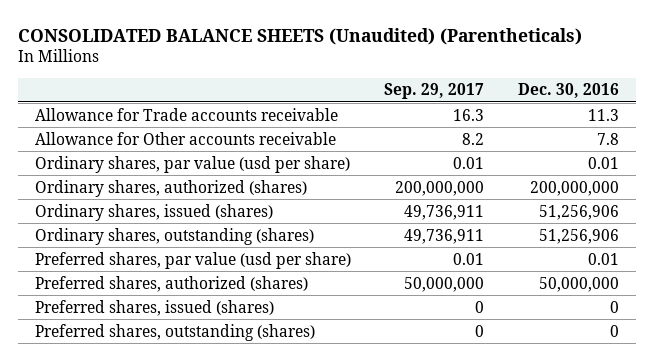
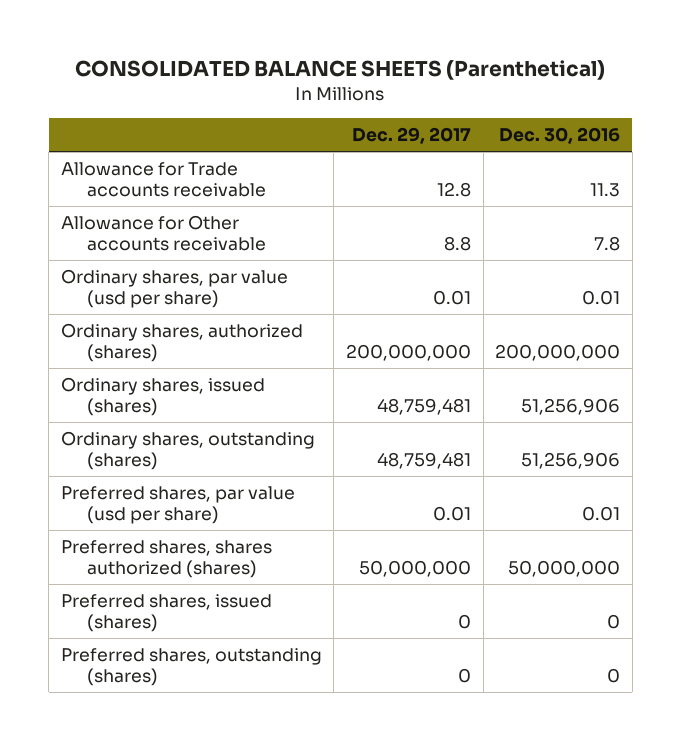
[17,27,582,45] CONSOLIDATED BALANCE SHEETS (Unaudited) (Parentheticals) -> [75,60,606,81] CONSOLIDATED BALANCE SHEETS (Parenthetical)
[384,83,485,100] Sep. 29, 2017 -> none
none -> [351,126,471,144] Dec. 29, 2017
[34,275,308,292] Preferred shares, authorized (shares) -> [60,540,272,578] Preferred shares, shares authorized (shares)

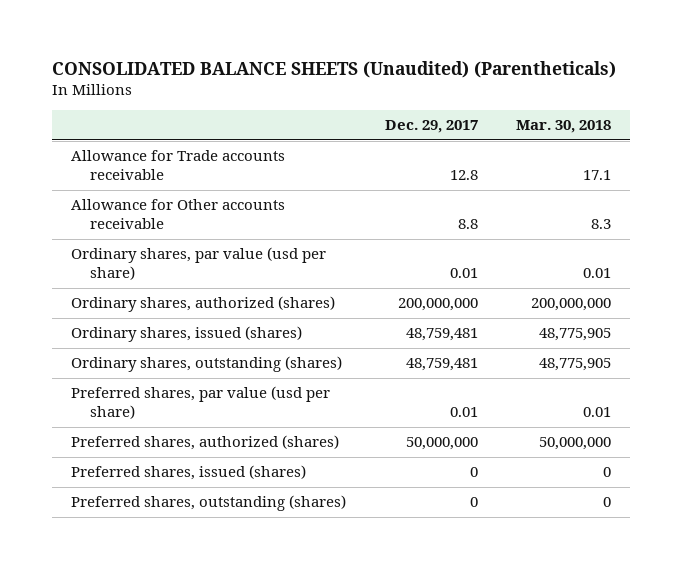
[75,60,606,81] CONSOLIDATED BALANCE SHEETS (Parenthetical) -> [51,60,616,78] CONSOLIDATED BALANCE SHEETS (Unaudited) (Parentheticals)
[499,126,621,144] Dec. 30, 2016 -> none
none -> [516,120,612,134] Mar. 30, 2018
[60,540,272,578] Preferred shares, shares authorized (shares) -> [70,435,339,451] Preferred shares, authorized (shares)

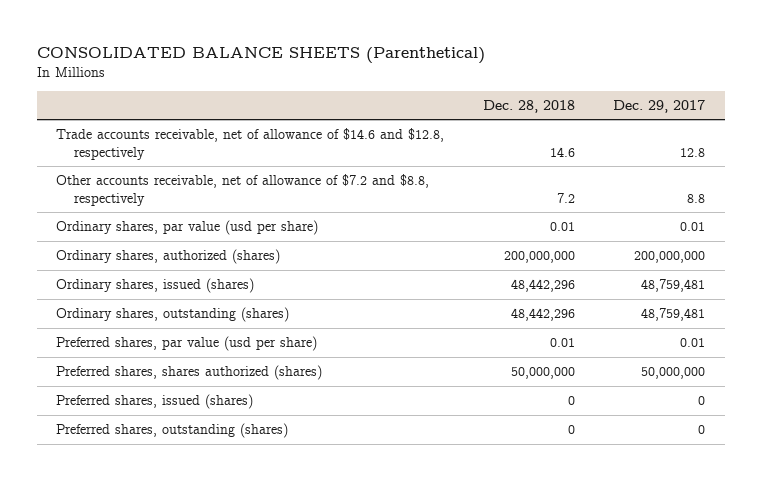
[51,60,616,78] CONSOLIDATED BALANCE SHEETS (Unaudited) (Parentheticals) -> [37,47,486,65] CONSOLIDATED BALANCE SHEETS (Parenthetical)
[516,120,612,134] Mar. 30, 2018 -> none
none -> [482,99,575,113] Dec. 28, 2018
[70,199,285,230] Allowance for Other accounts receivable -> none
[70,150,285,181] Allowance for Trade accounts receivable -> [56,128,445,160] Trade accounts receivable, net of allowance of $14.6 and $12.8, respectively
none -> [56,174,430,206] Other accounts receivable, net of allowance of $7.2 and $8.8, respectively
[70,435,339,451] Preferred shares, authorized (shares) -> [56,365,323,381] Preferred shares, shares authorized (shares)

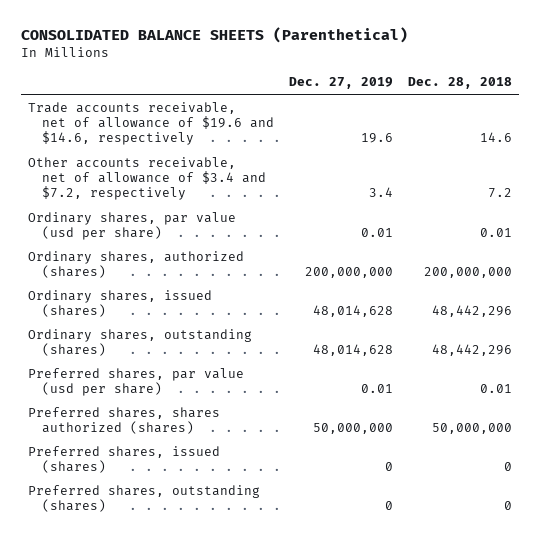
[613,99,706,113] Dec. 29, 2017 -> none
none -> [288,77,393,90] Dec. 27, 2019
[56,128,445,160] Trade accounts receivable, net of allowance of $14.6 and $12.8, respectively -> [28,101,274,146] Trade accounts receivable, net of allowance of $19.6 and $14.6, respectively
[56,174,430,206] Other accounts receivable, net of allowance of $7.2 and $8.8, respectively -> [28,156,266,201] Other accounts receivable, net of allowance of $3.4 and $7.2, respectively

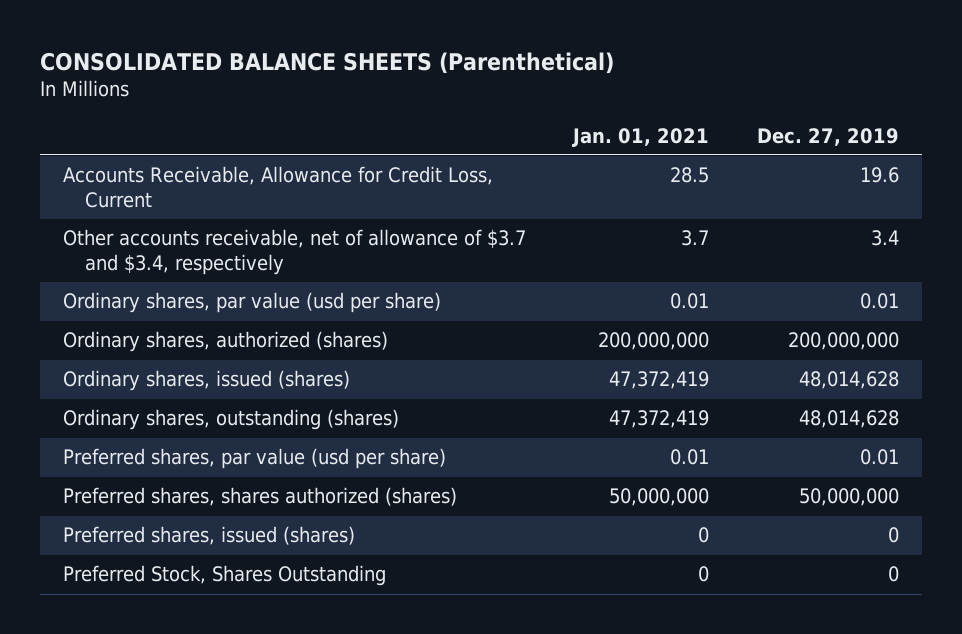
[407,77,512,90] Dec. 28, 2018 -> none
none -> [572,127,710,147] Jan. 01, 2021
[28,101,274,146] Trade accounts receivable, net of allowance of $19.6 and $14.6, respectively -> [63,166,494,208] Accounts Receivable, Allowance for Credit Loss, Current
[28,156,266,201] Other accounts receivable, net of allowance of $3.4 and $7.2, respectively -> [63,229,527,275] Other accounts receivable, net of allowance of $3.7 and $3.4, respectively
[28,484,261,512] Preferred shares, outstanding (shares) -> [63,565,387,587] Preferred Stock, Shares Outstanding

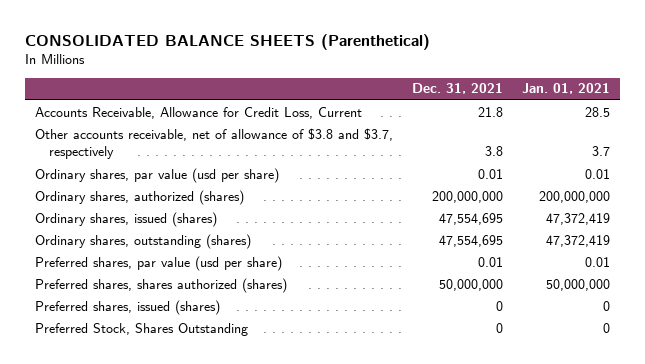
[756,127,899,146] Dec. 27, 2019 -> none
none -> [411,83,503,95] Dec. 31, 2021
[63,229,527,275] Other accounts receivable, net of allowance of $3.7 and $3.4, respectively -> [34,127,393,160] Other accounts receivable, net of allowance of $3.8 and $3.7, respectively

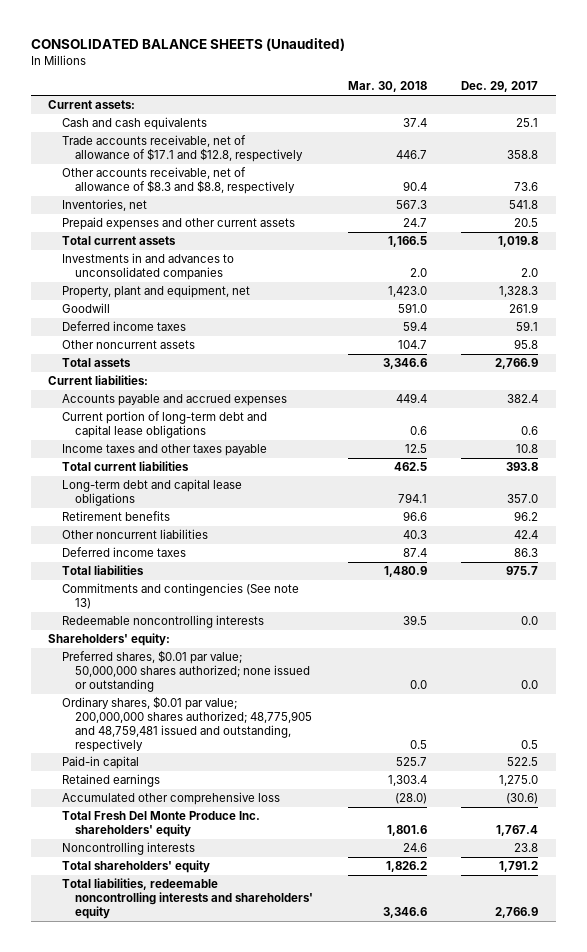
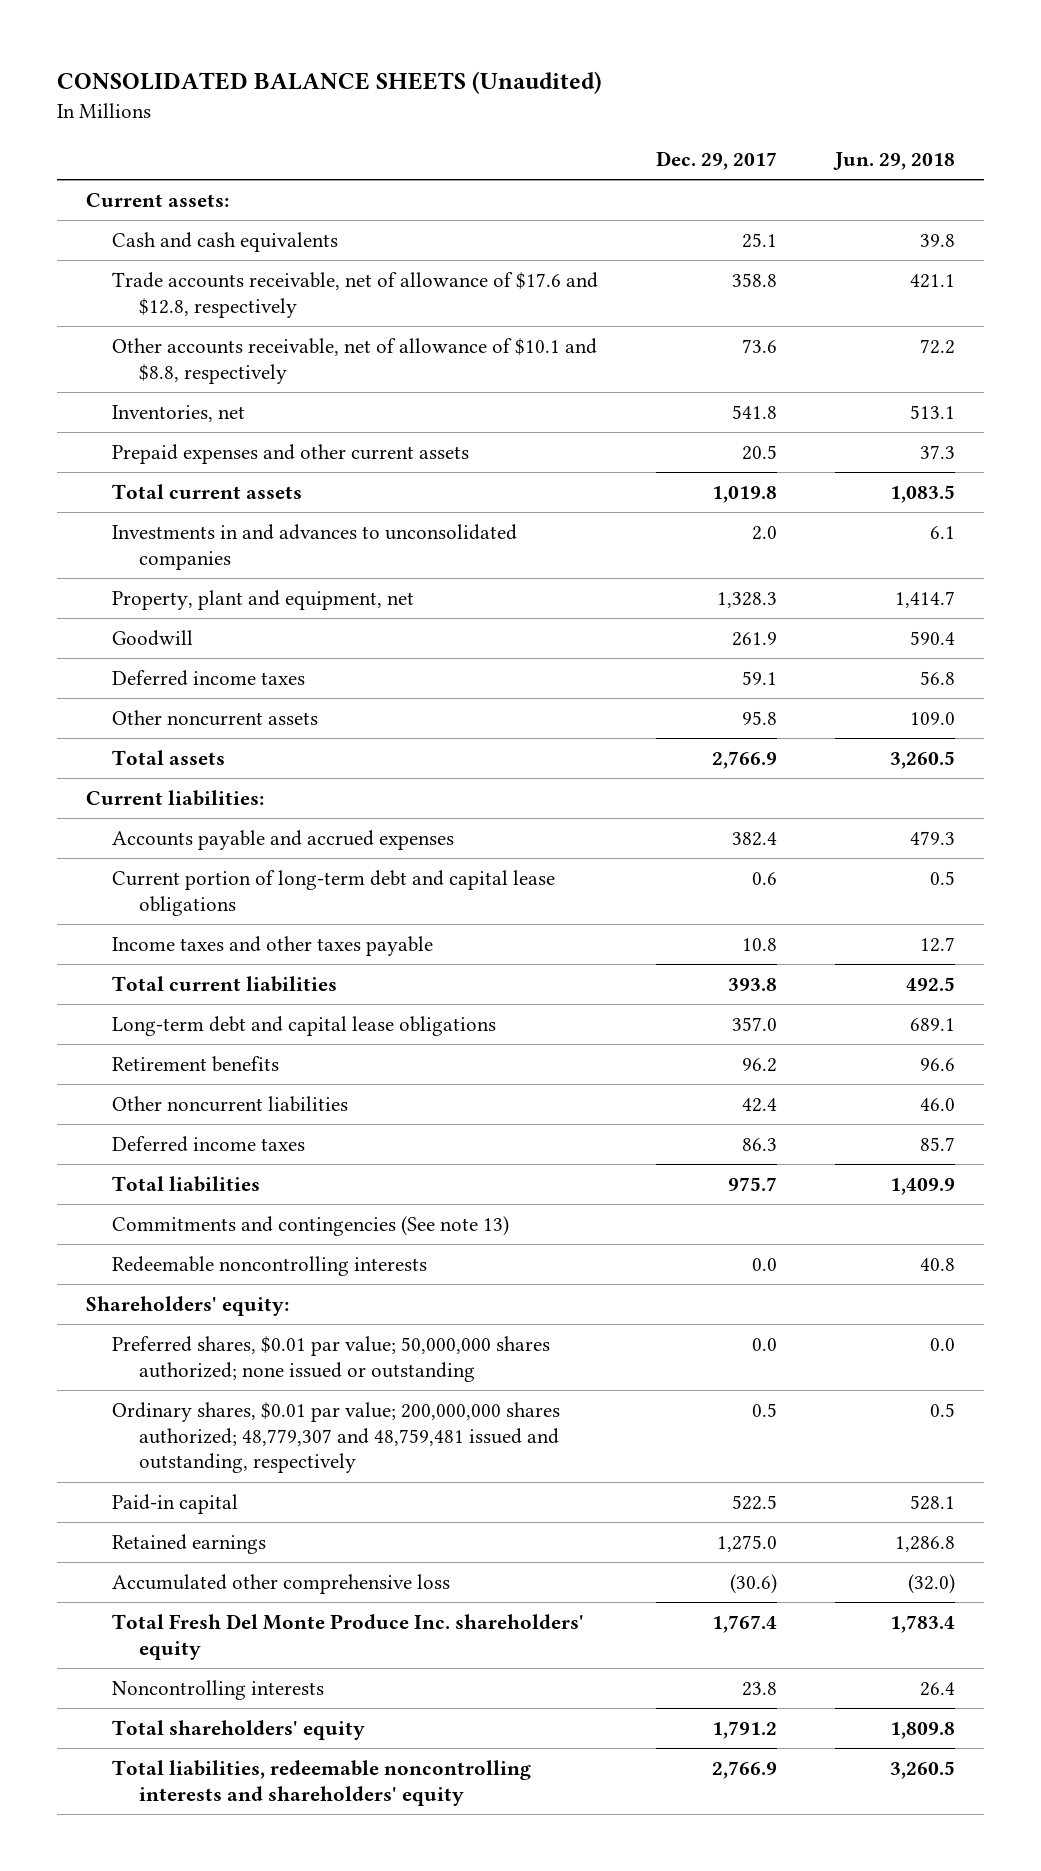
[347,81,427,93] Mar. 30, 2018 -> none
none -> [833,151,956,170] Jun. 29, 2018
[61,135,303,163] Trade accounts receivable, net of allowance of $17.1 and $12.8, respectively -> [112,271,599,318] Trade accounts receivable, net of allowance of $17.6 and $12.8, respectively
[61,167,295,195] Other accounts receivable, net of allowance of $8.3 and $8.8, respectively -> [112,337,598,384] Other accounts receivable, net of allowance of $10.1 and $8.8, respectively
[61,696,312,752] Ordinary shares, $0.01 par value; 200,000,000 shares authorized; 48,775,905 and 48,759,481 issued and outstanding, respectively -> [112,1401,561,1474] Ordinary shares, $0.01 par value; 200,000,000 shares authorized; 48,779,307 and 48,759,481 issued and outstanding, respectively

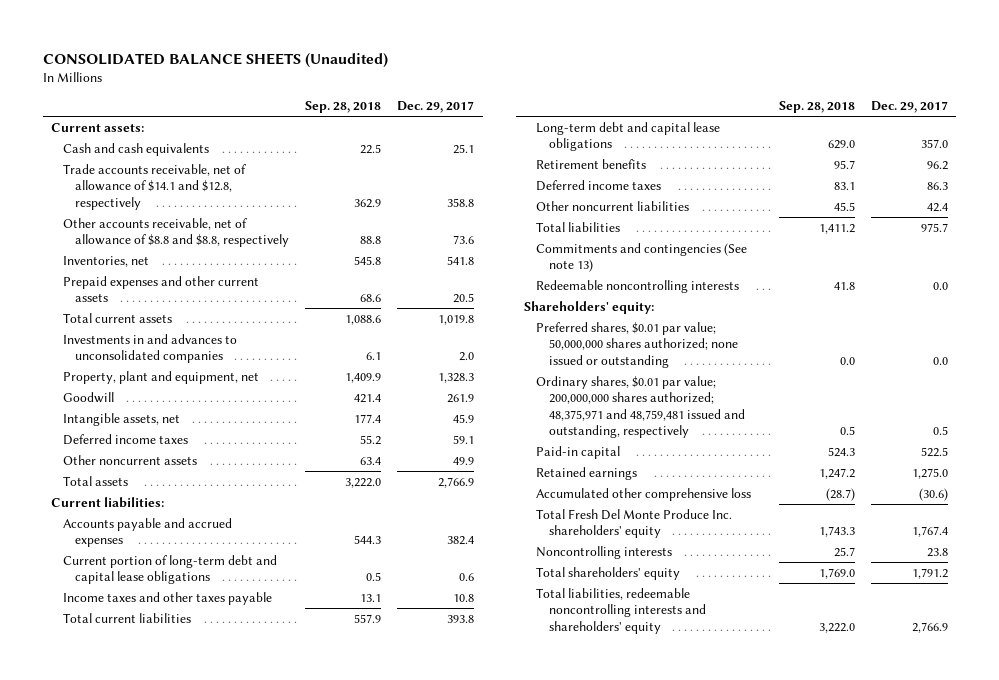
[833,151,956,170] Jun. 29, 2018 -> none
none -> [305,101,382,114] Sep. 28, 2018
[112,271,599,318] Trade accounts receivable, net of allowance of $17.6 and $12.8, respectively -> [63,163,247,210] Trade accounts receivable, net of allowance of $14.1 and $12.8, respectively
[112,337,598,384] Other accounts receivable, net of allowance of $10.1 and $8.8, respectively -> [63,217,290,248] Other accounts receivable, net of allowance of $8.8 and $8.8, respectively
none -> [63,412,181,426] Intangible assets, net
[742,710,778,725] 95.8 -> [453,456,475,465] 49.9
[112,1095,349,1112] Other noncurrent liabilities -> [536,200,690,211] Other noncurrent liabilities
[112,1401,561,1474] Ordinary shares, $0.01 par value; 200,000,000 shares authorized; 48,779,307 and 48,759,481 issued and outstanding, respectively -> [536,375,745,439] Ordinary shares, $0.01 par value; 200,000,000 shares authorized; 48,375,971 and 48,759,481 issued and outstanding, respectively

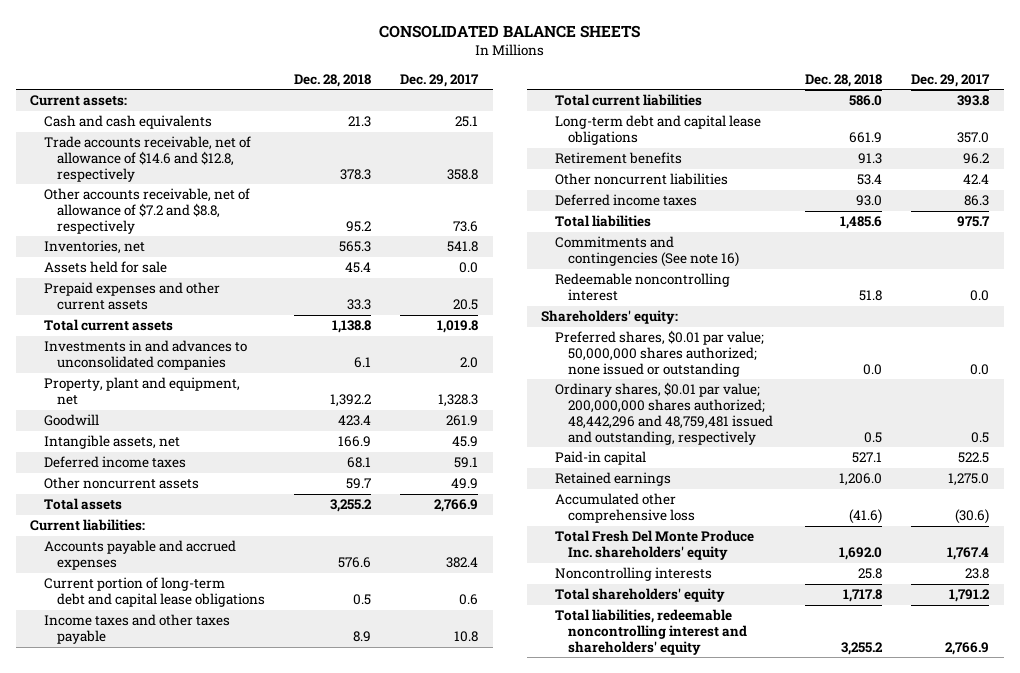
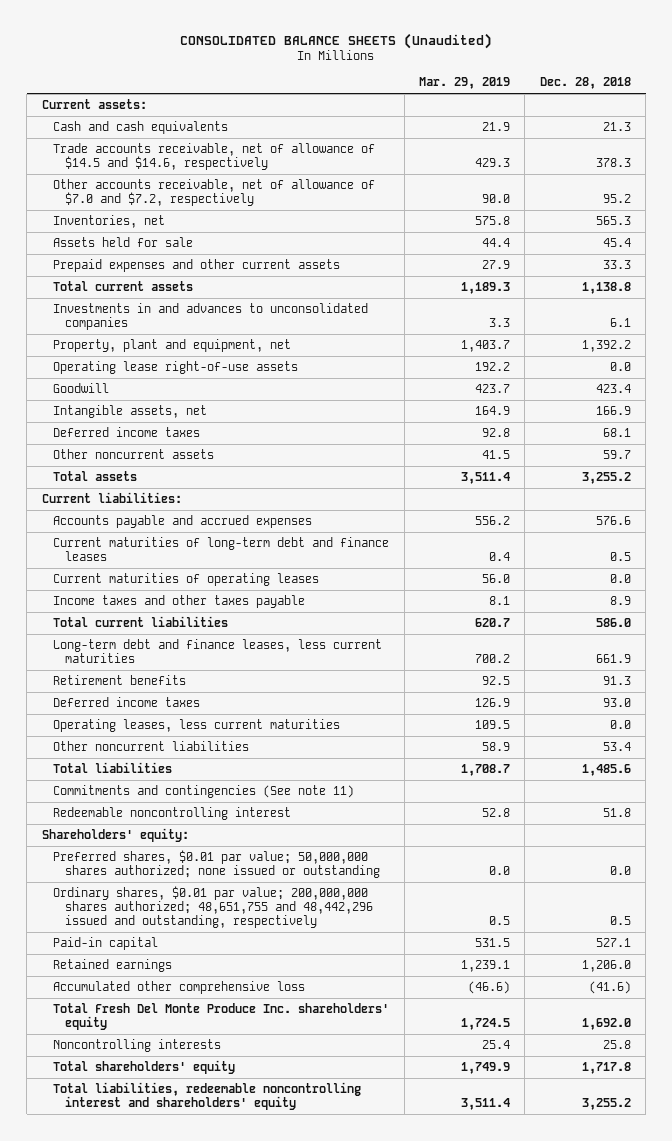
[378,24,640,38] CONSOLIDATED BALANCE SHEETS -> [180,32,493,49] CONSOLIDATED BALANCE SHEETS (Unaudited)
[400,73,480,87] Dec. 29, 2017 -> none
none -> [418,77,510,90] Mar. 29, 2019
[43,136,251,182] Trade accounts receivable, net of allowance of $14.6 and $12.8, respectively -> [53,142,376,171] Trade accounts receivable, net of allowance of $14.5 and $14.6, respectively
[43,188,250,234] Other accounts receivable, net of allowance of $7.2 and $8.8, respectively -> [53,178,376,207] Other accounts receivable, net of allowance of $7.0 and $7.2, respectively
none -> [53,360,299,374] Operating lease right-of-use assets
[43,577,265,608] Current portion of long-term debt and capital lease obligations -> [53,536,390,562] Current maturities of long-term debt and finance leases
none -> [53,572,320,586] Current maturities of operating leases
[554,115,761,146] Long-term debt and capital lease obligations -> [53,638,383,664] Long-term debt and finance leases, less current maturities
none -> [53,718,341,732] Operating leases, less current maturities
[554,173,728,186] Other noncurrent liabilities -> [53,740,250,751] Other noncurrent liabilities
[554,236,740,268] Commitments and contingencies (See note 16) -> [53,784,355,798] Commitments and contingencies (See note 11)
[554,382,774,445] Ordinary shares, $0.01 par value; 200,000,000 shares authorized; 48,442,296 and 48,759,481 issued and outstanding, respectively -> [53,885,373,929] Ordinary shares, $0.01 par value; 200,000,000 shares authorized; 48,651,755 and 48,442,296 issued and outstanding, respectively

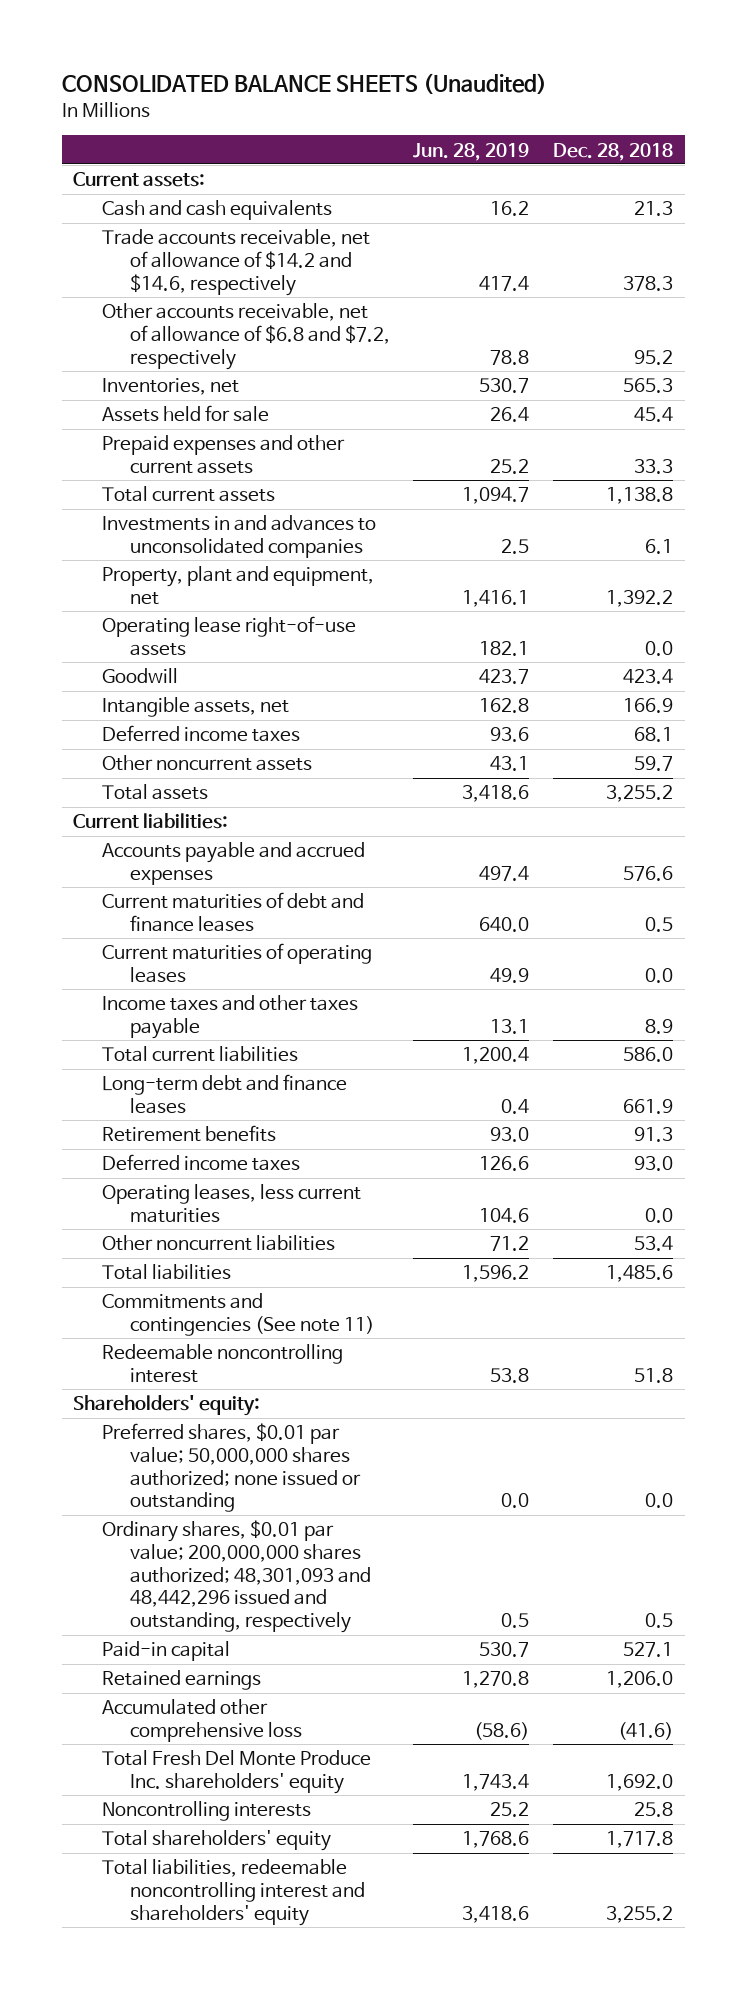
[418,77,510,90] Mar. 29, 2019 -> none
none -> [413,142,530,161] Jun. 28, 2019
[53,142,376,171] Trade accounts receivable, net of allowance of $14.5 and $14.6, respectively -> [101,229,370,296] Trade accounts receivable, net of allowance of $14.2 and $14.6, respectively
[53,178,376,207] Other accounts receivable, net of allowance of $7.0 and $7.2, respectively -> [101,303,390,370] Other accounts receivable, net of allowance of $6.8 and $7.2, respectively
[53,536,390,562] Current maturities of long-term debt and finance leases -> [101,892,364,932] Current maturities of debt and finance leases
[53,638,383,664] Long-term debt and finance leases, less current maturities -> [101,1074,347,1114] Long-term debt and finance leases
[53,885,373,929] Ordinary shares, $0.01 par value; 200,000,000 shares authorized; 48,651,755 and 48,442,296 issued and outstanding, respectively -> [101,1520,371,1634] Ordinary shares, $0.01 par value; 200,000,000 shares authorized; 48,301,093 and 48,442,296 issued and outstanding, respectively

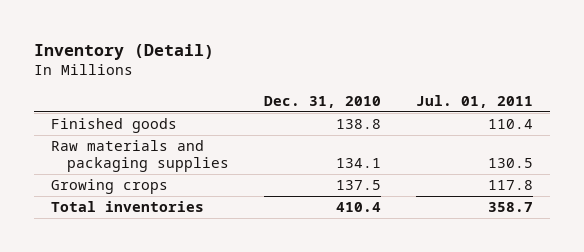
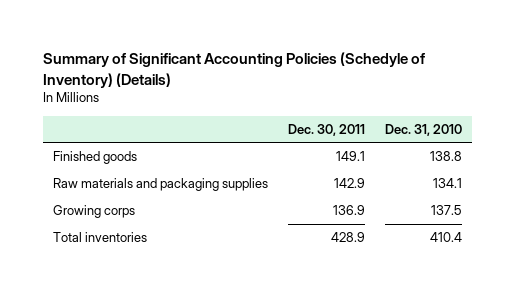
[33,43,214,60] Inventory (Detail) -> [43,51,426,88] Summary of Significant Accounting Policies (Schedyle of Inventory) (Details)
[415,94,533,108] Jul. 01, 2011 -> none
none -> [288,123,366,136] Dec. 30, 2011
[51,179,169,195] Growing crops -> [53,205,136,219] Growing corps

